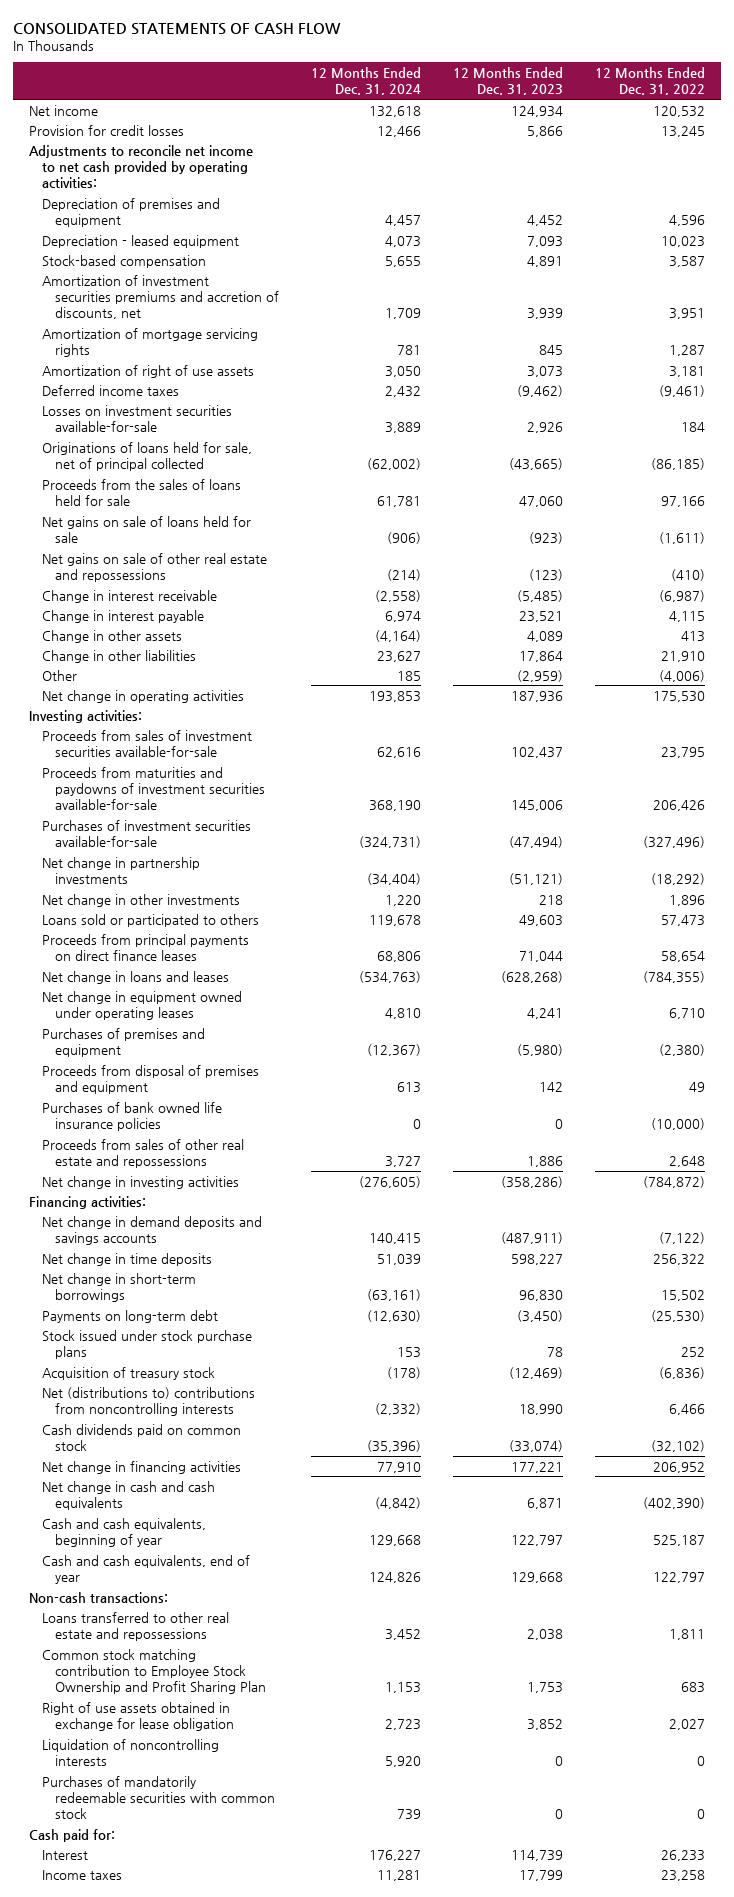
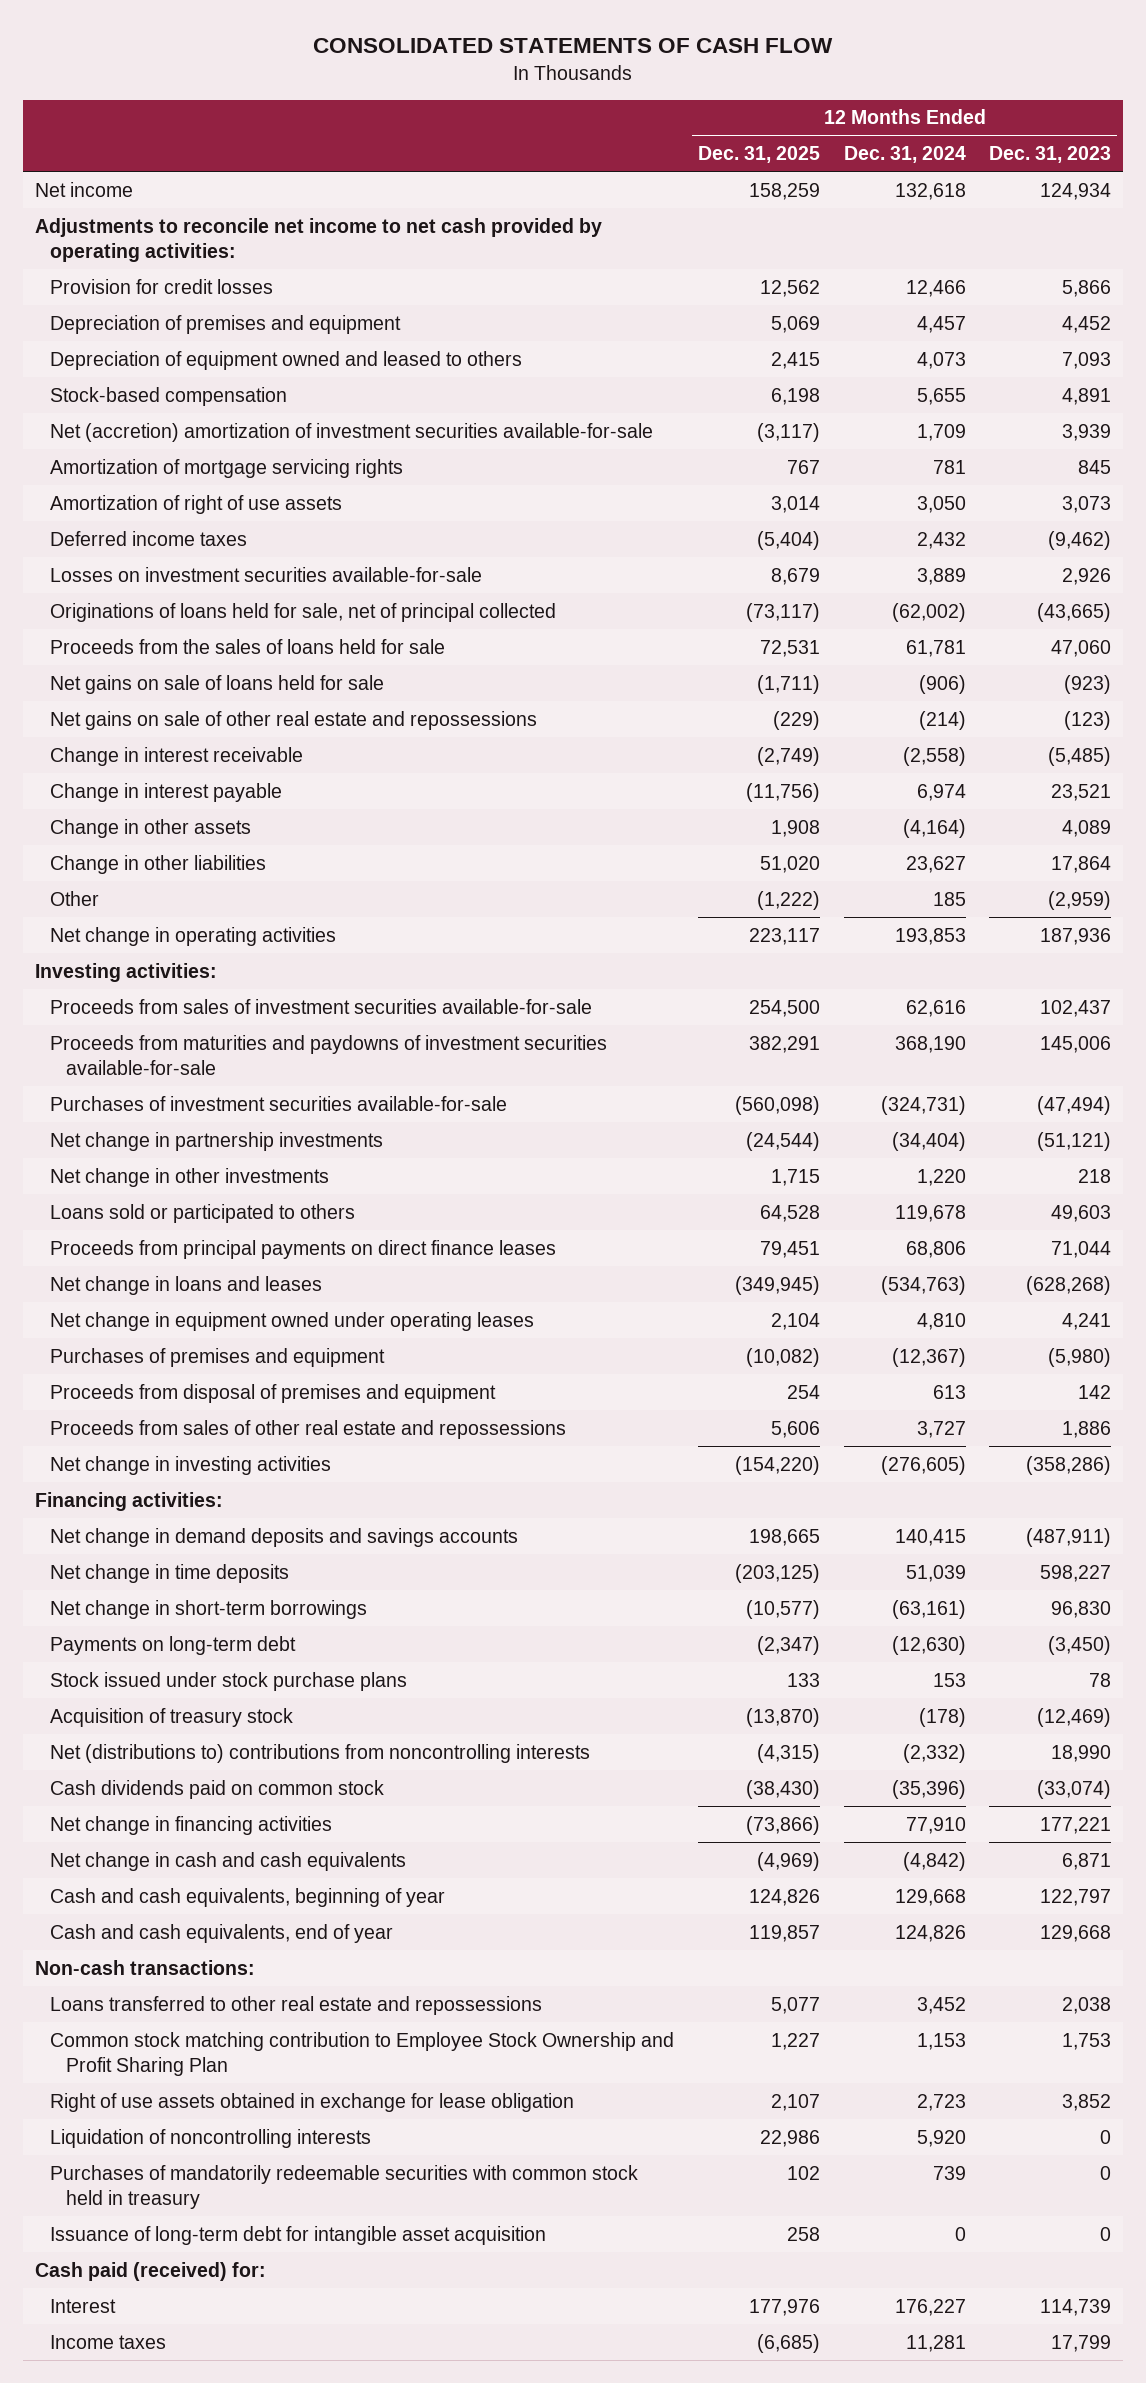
[594,67,705,96] 12 Months Ended Dec. 31, 2022 -> none
none -> [697,146,820,164] Dec. 31, 2025
[28,124,184,136] Provision for credit losses -> [50,278,274,294] Provision for credit losses
[41,234,239,248] Depreciation - leased equipment -> [50,350,523,370] Depreciation of equipment owned and leased to others
[41,274,279,320] Amortization of investment securities premiums and accretion of discounts, net -> [50,422,654,442] Net (accretion) amortization of investment securities available-for-sale
[41,1101,222,1131] Purchases of bank owned life insurance policies -> none
[41,1775,275,1820] Purchases of mandatorily redeemable securities with common stock -> [50,2164,639,2209] Purchases of mandatorily redeemable securities with common stock held in treasury
none -> [50,2225,547,2245] Issuance of long-term debt for intangible asset acquisition
[28,1828,115,1842] Cash paid for: -> [34,2261,266,2281] Cash paid (received) for:

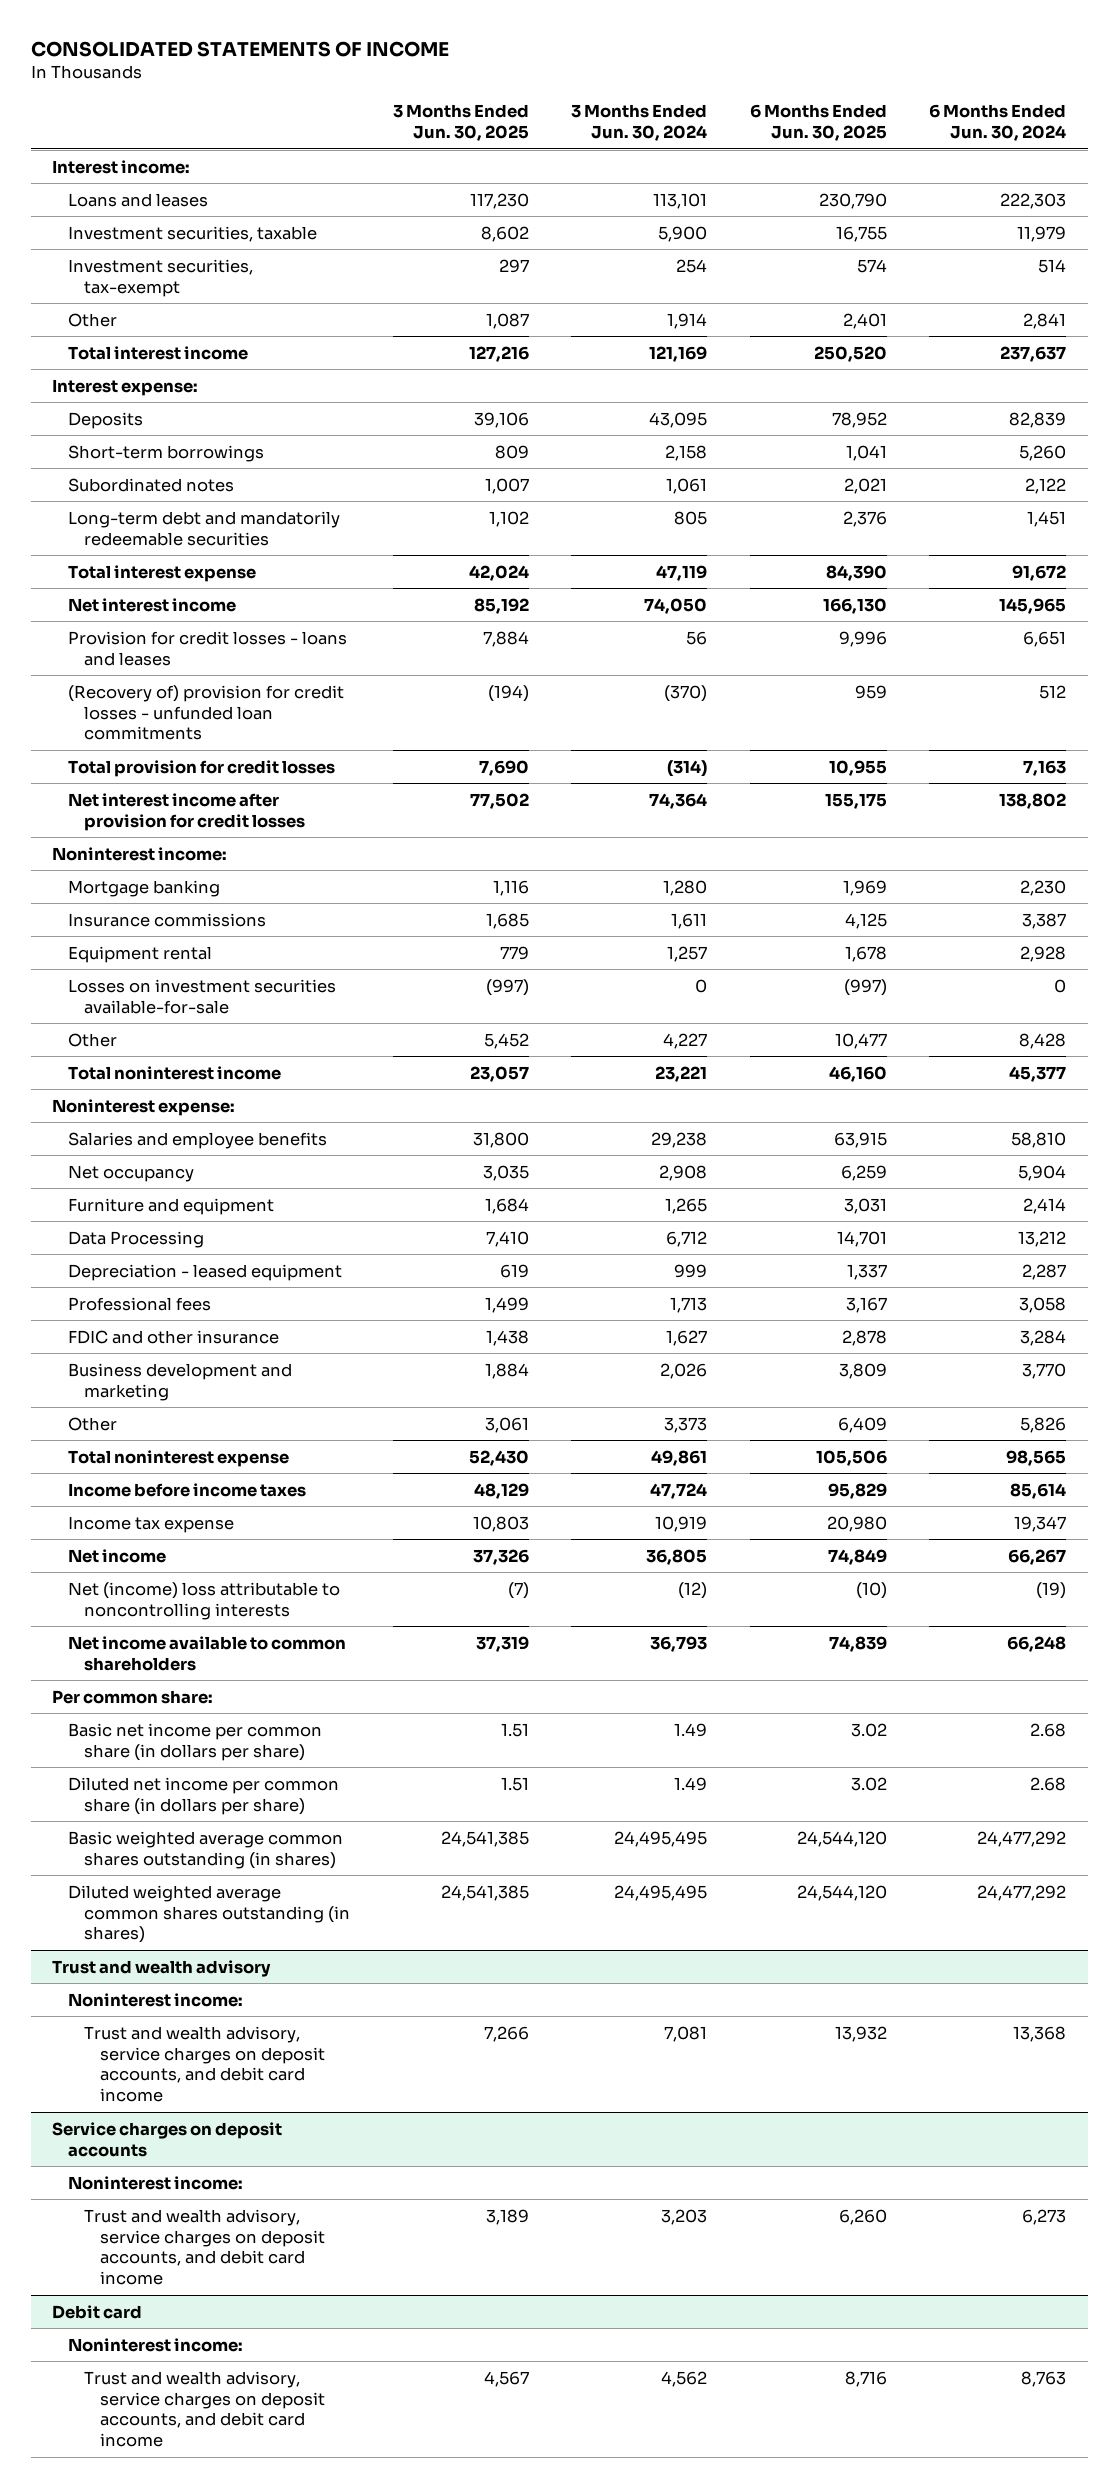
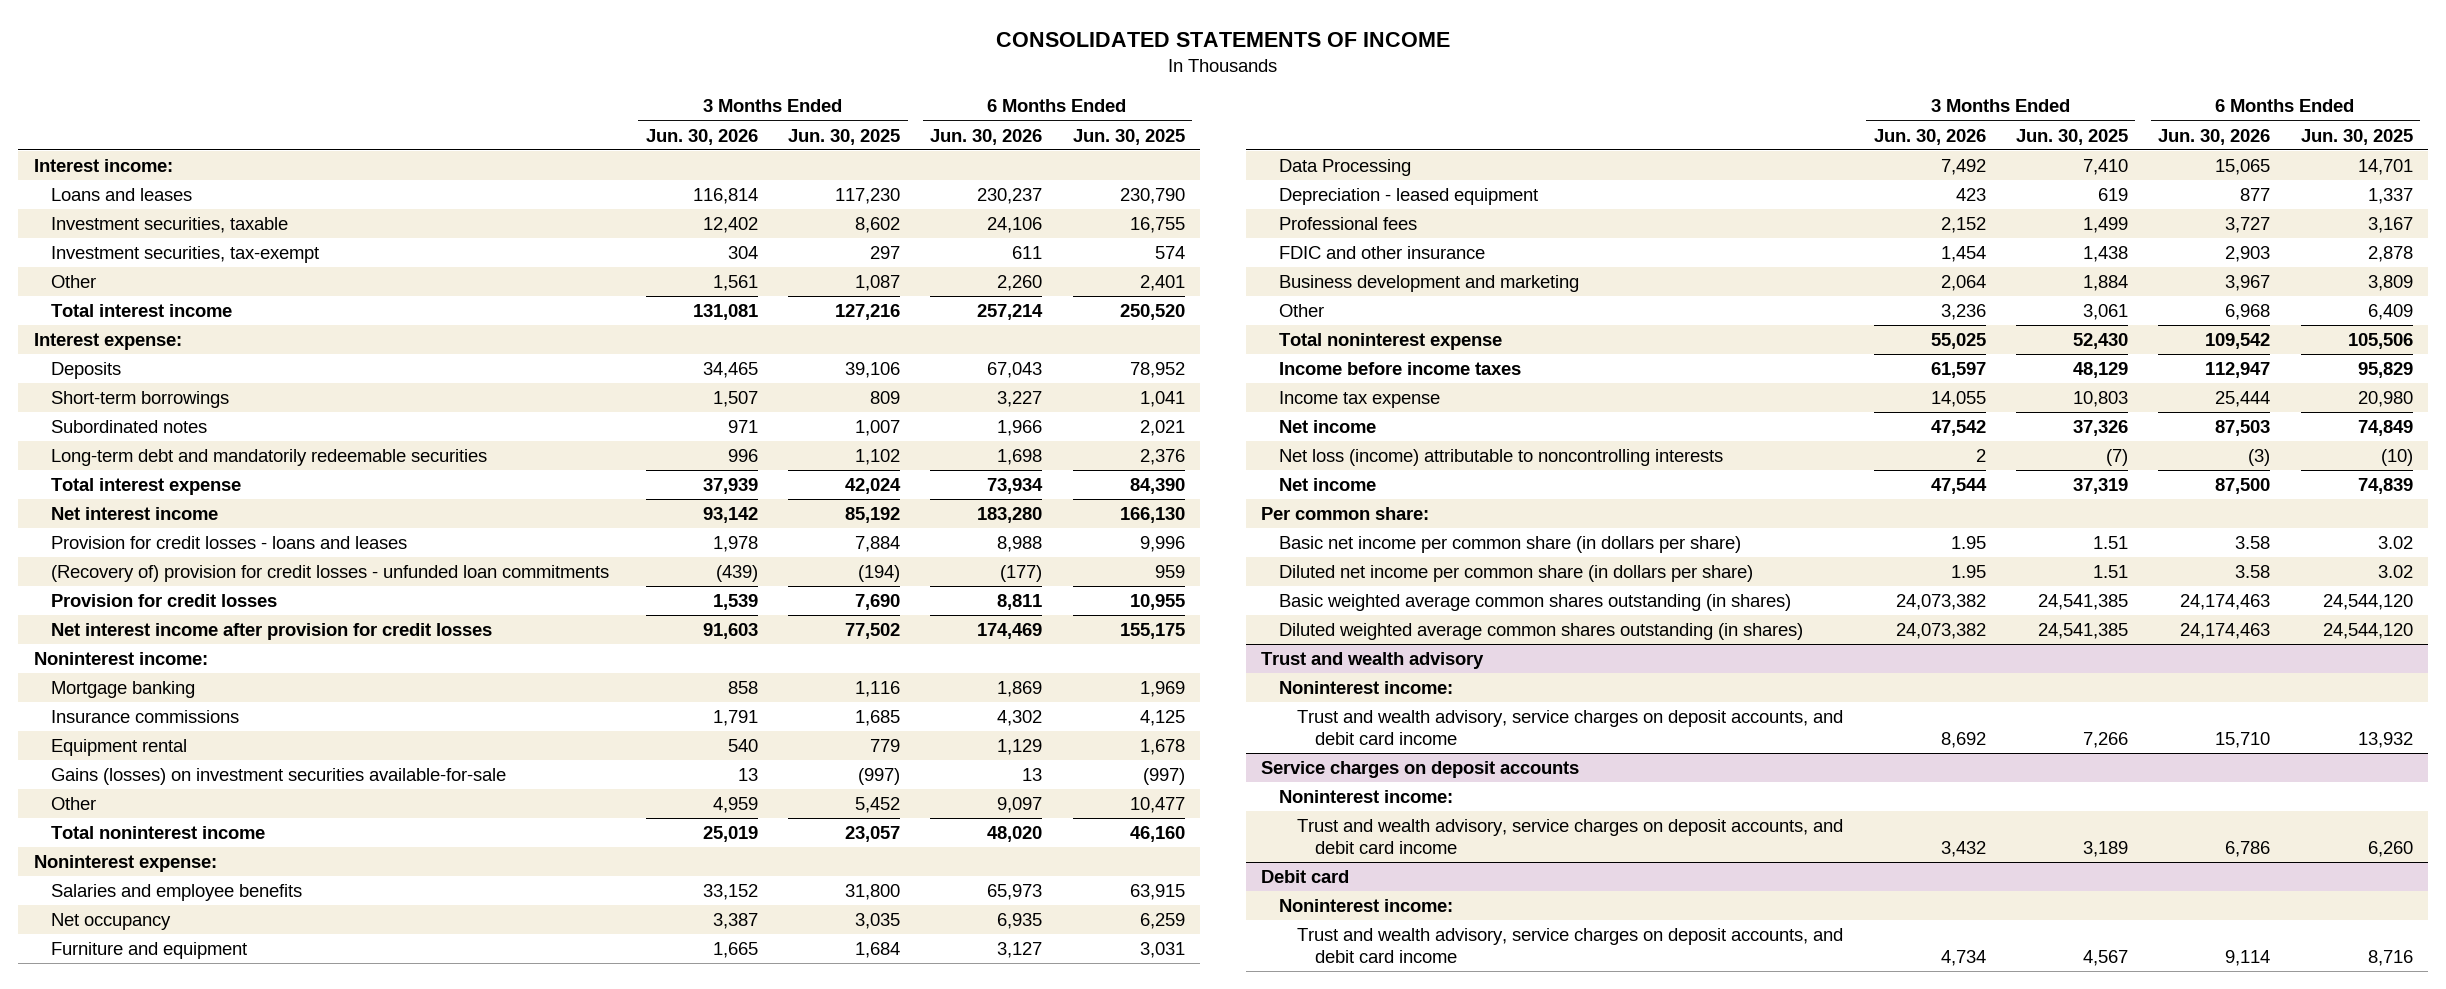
[571,104,708,142] 3 Months Ended Jun. 30, 2024 -> none
[929,104,1067,142] 6 Months Ended Jun. 30, 2024 -> none
none -> [645,128,758,145] Jun. 30, 2026
none -> [930,128,1043,145] Jun. 30, 2026
[67,759,335,777] Total provision for credit losses -> [51,594,278,608] Provision for credit losses
[67,978,336,1014] Losses on investment securities available-for-sale -> [51,768,507,786] Gains (losses) on investment securities available-for-sale
[67,1581,340,1620] Net (income) loss attributable to noncontrolling interests -> [1279,449,1724,467] Net loss (income) attributable to noncontrolling interests
[67,1635,346,1671] Net income available to common shareholders -> [1279,478,1377,492] Net income

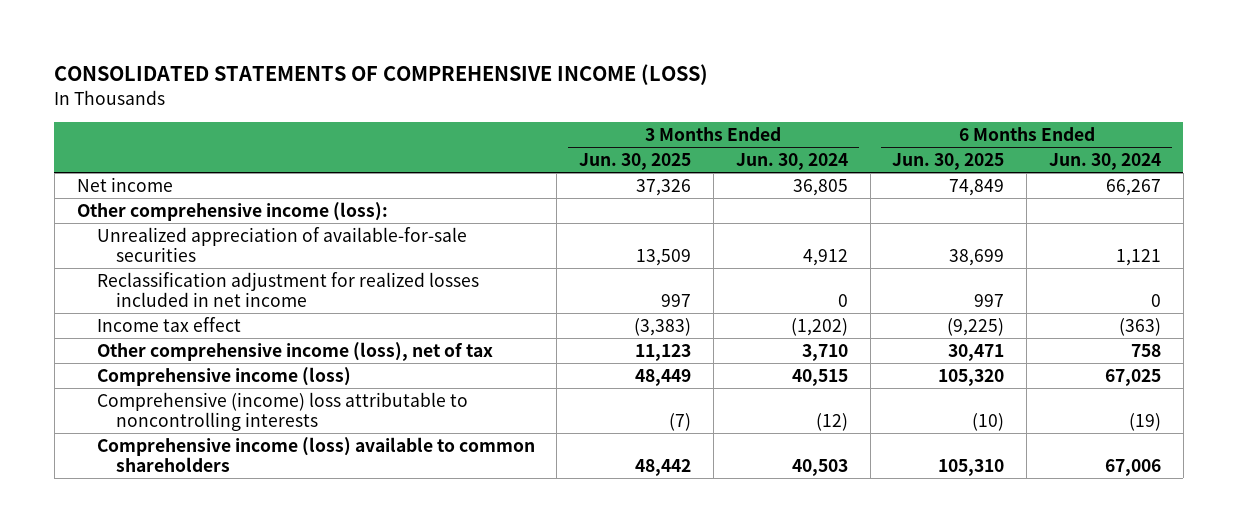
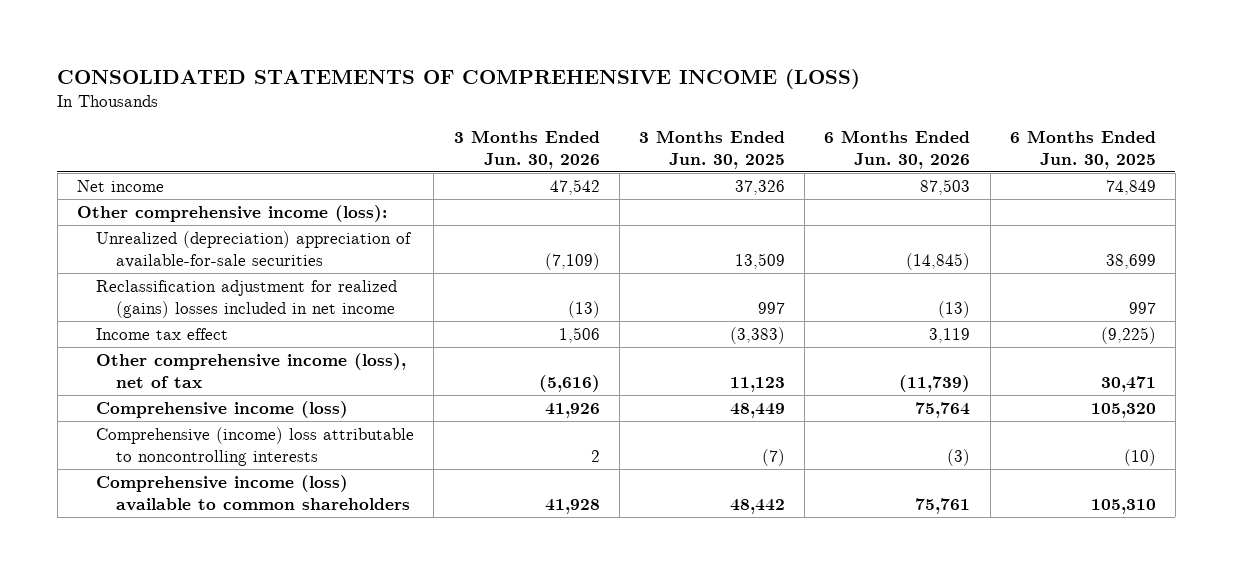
[735,152,848,170] Jun. 30, 2024 -> none
[1049,152,1162,170] Jun. 30, 2024 -> none
none -> [453,129,600,169] 3 Months Ended Jun. 30, 2026
none -> [824,129,971,169] 6 Months Ended Jun. 30, 2026
[96,226,467,263] Unrealized appreciation of available-for-sale securities -> [96,230,413,268] Unrealized (depreciation) appreciation of available-for-sale securities
[96,271,479,308] Reclassification adjustment for realized losses included in net income -> [96,279,398,318] Reclassification adjustment for realized (gains) losses included in net income

